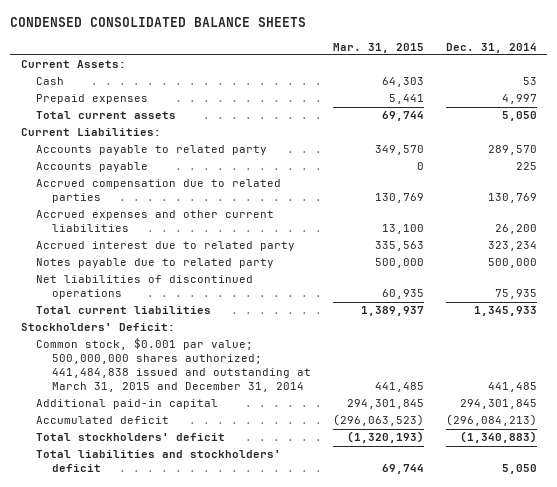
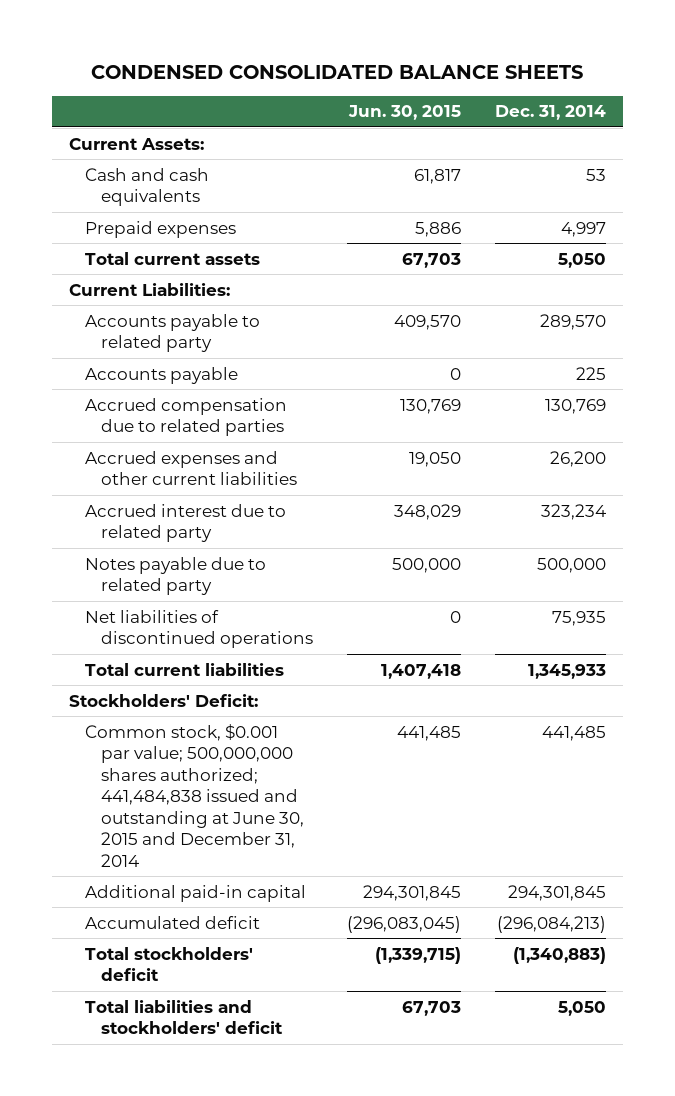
[332,42,424,53] Mar. 31, 2015 -> none
none -> [348,105,462,121] Jun. 30, 2015
[36,77,65,86] Cash -> [85,167,210,207] Cash and cash equivalents
[36,338,312,393] Common stock, $0.001 par value; 500,000,000 shares authorized; 441,484,838 issued and outstanding at March 31, 2015 and December 31, 2014 -> [85,723,305,867] Common stock, $0.001 par value; 500,000,000 shares authorized; 441,484,838 issued and outstanding at June 30, 2015 and December 31, 2014

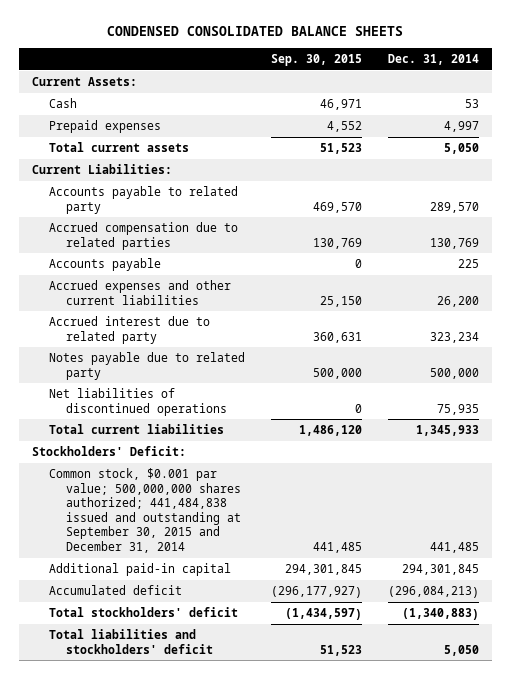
[348,105,462,121] Jun. 30, 2015 -> none
none -> [270,53,362,66] Sep. 30, 2015
[85,167,210,207] Cash and cash equivalents -> [49,98,78,109] Cash
[85,366,239,384] Accounts payable -> [49,258,162,272] Accounts payable
[85,723,305,867] Common stock, $0.001 par value; 500,000,000 shares authorized; 441,484,838 issued and outstanding at June 30, 2015 and December 31, 2014 -> [49,468,242,553] Common stock, $0.001 par value; 500,000,000 shares authorized; 441,484,838 issued and outstanding at September 30, 2015 and December 31, 2014

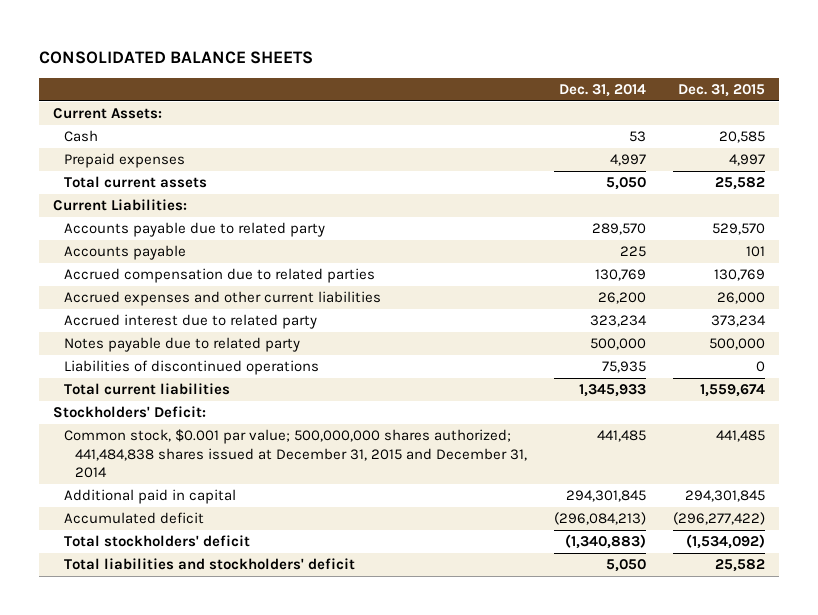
[107,26,404,37] CONDENSED CONSOLIDATED BALANCE SHEETS -> [38,50,313,64] CONSOLIDATED BALANCE SHEETS
[270,53,362,66] Sep. 30, 2015 -> none
none -> [678,83,766,97] Dec. 31, 2015
[49,186,239,214] Accounts payable to related party -> [63,222,325,238] Accounts payable due to related party
[49,222,239,250] Accrued compensation due to related parties -> [63,268,375,284] Accrued compensation due to related parties
[49,388,228,416] Net liabilities of discontinued operations -> [63,360,319,376] Liabilities of discontinued operations
[49,468,242,553] Common stock, $0.001 par value; 500,000,000 shares authorized; 441,484,838 issued and outstanding at September 30, 2015 and December 31, 2014 -> [63,429,527,479] Common stock, $0.001 par value; 500,000,000 shares authorized; 441,484,838 shares issued at December 31, 2015 and December 31, 2014
[49,563,232,577] Additional paid-in capital -> [63,489,236,505] Additional paid in capital

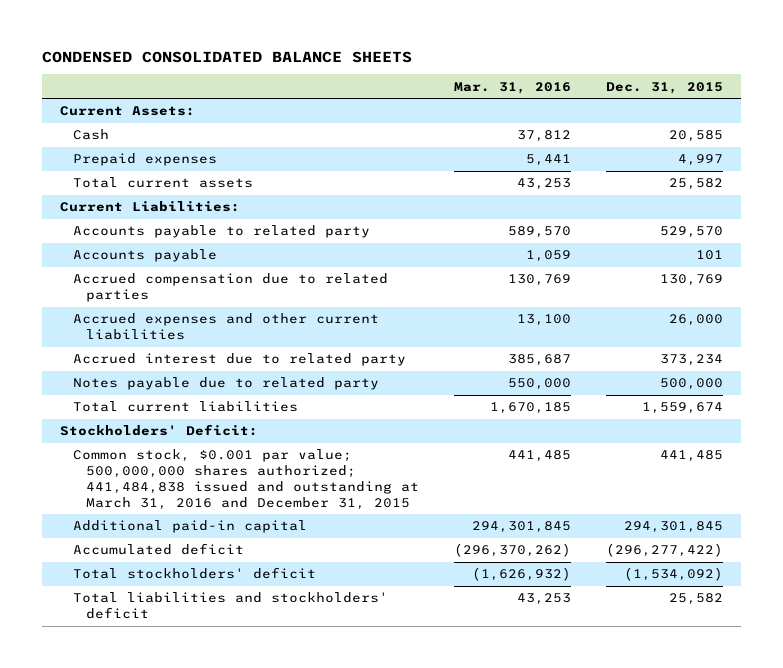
[38,50,313,64] CONSOLIDATED BALANCE SHEETS -> [42,50,413,63] CONDENSED CONSOLIDATED BALANCE SHEETS
[558,83,646,97] Dec. 31, 2014 -> none
none -> [453,81,571,94] Mar. 31, 2016
[63,222,325,238] Accounts payable due to related party -> [72,225,370,239] Accounts payable to related party
[63,360,319,376] Liabilities of discontinued operations -> none
[63,429,527,479] Common stock, $0.001 par value; 500,000,000 shares authorized; 441,484,838 shares issued at December 31, 2015 and December 31, 2014 -> [72,449,419,510] Common stock, $0.001 par value; 500,000,000 shares authorized; 441,484,838 issued and outstanding at March 31, 2016 and December 31, 2015
[63,489,236,505] Additional paid in capital -> [72,520,307,534] Additional paid-in capital

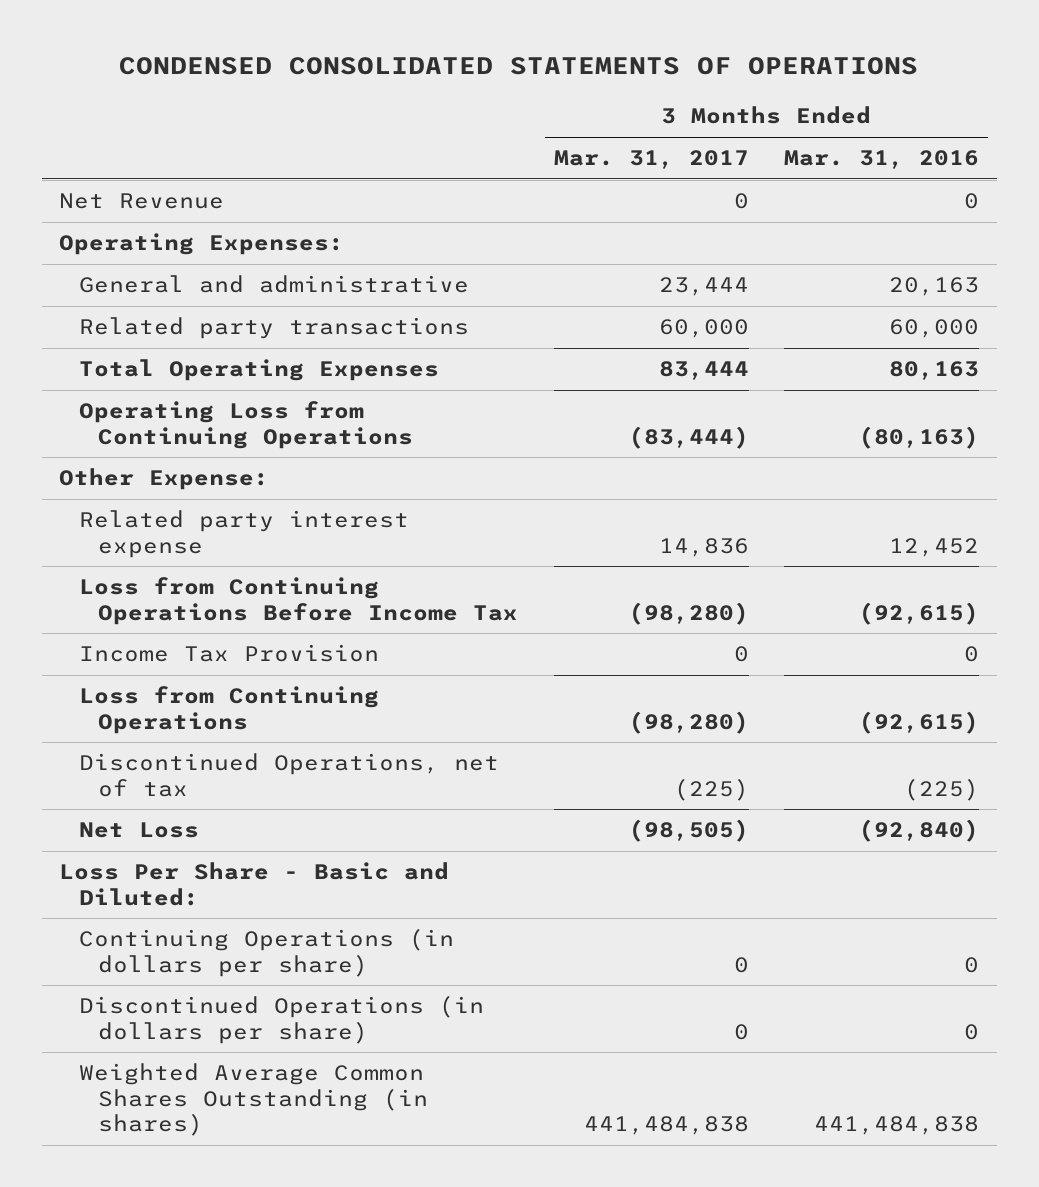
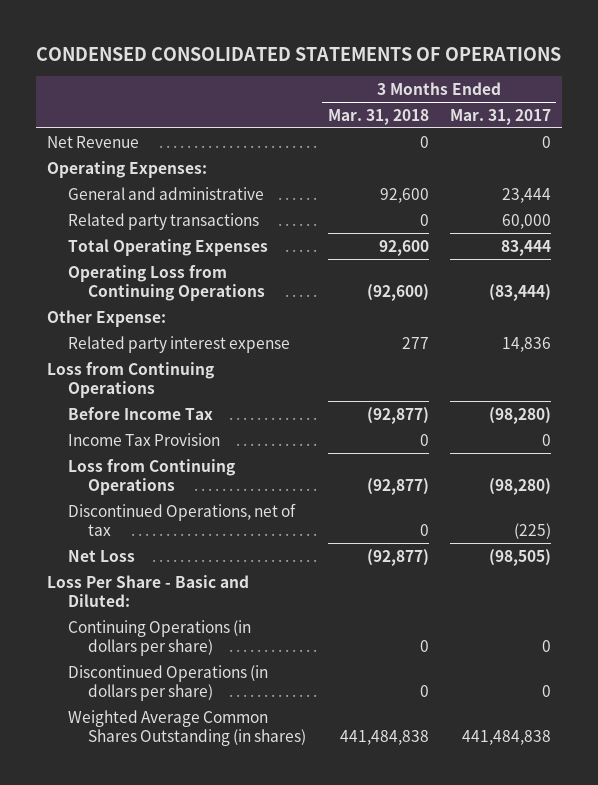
[784,150,980,170] Mar. 31, 2016 -> none
none -> [327,108,429,125] Mar. 31, 2018
none -> [47,361,215,399] Loss from Continuing Operations
[78,577,518,625] Loss from Continuing Operations Before Income Tax -> [67,406,213,420] Before Income Tax

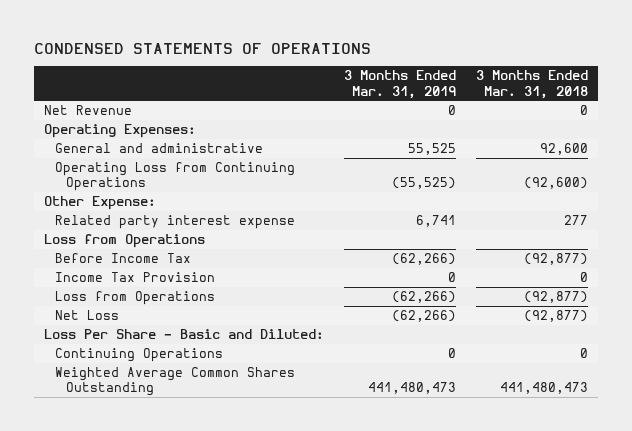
[36,46,562,61] CONDENSED CONSOLIDATED STATEMENTS OF OPERATIONS -> [34,42,372,54] CONDENSED STATEMENTS OF OPERATIONS
[450,108,552,125] Mar. 31, 2017 -> none
none -> [344,70,457,99] 3 Months Ended Mar. 31, 2019
[67,212,259,230] Related party transactions -> none
[67,238,268,256] Total Operating Expenses -> none
[47,361,215,399] Loss from Continuing Operations -> [44,234,206,249] Loss from Operations
[67,502,296,537] Discontinued Operations, net of tax -> none
[67,458,235,496] Loss from Continuing Operations -> [55,291,216,306] Loss from Operations
[67,664,268,702] Discontinued Operations (in dollars per share) -> none
[67,619,251,657] Continuing Operations (in dollars per share) -> [55,348,224,363] Continuing Operations
[67,709,307,747] Weighted Average Common Shares Outstanding (in shares) -> [55,367,296,397] Weighted Average Common Shares Outstanding
[339,730,429,746] 441,484,838 -> [499,382,588,395] 441,480,473

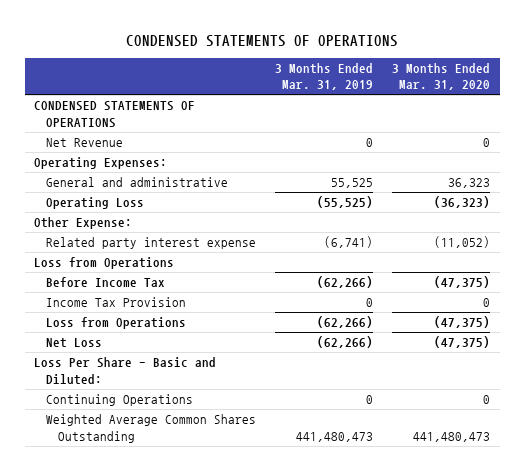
[475,70,588,99] 3 Months Ended Mar. 31, 2018 -> none
none -> [392,62,491,91] 3 Months Ended Mar. 31, 2020
none -> [34,101,196,128] CONDENSED STATEMENTS OF OPERATIONS
[55,162,296,192] Operating Loss from Continuing Operations -> [46,197,145,210] Operating Loss
[416,215,457,228] 6,741 -> [324,236,374,249] (6,741)

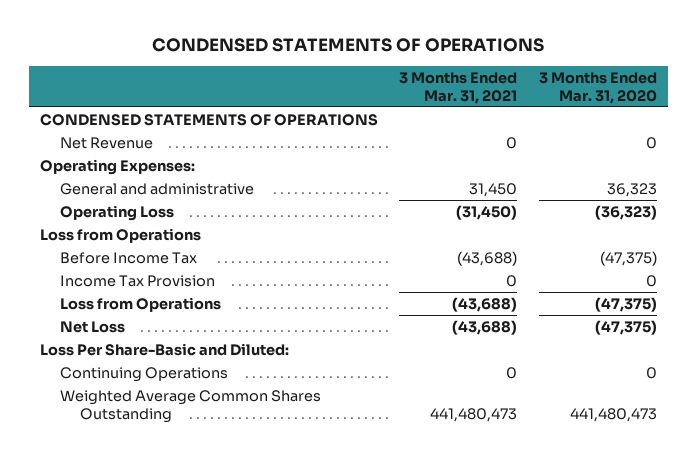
[275,62,374,91] 3 Months Ended Mar. 31, 2019 -> none
none -> [399,71,518,104] 3 Months Ended Mar. 31, 2021
[34,217,133,230] Other Expense: -> none
[46,237,257,250] Related party interest expense -> none
[34,357,217,385] Loss Per Share - Basic and Diluted: -> [39,342,289,356] Loss Per Share-Basic and Diluted:

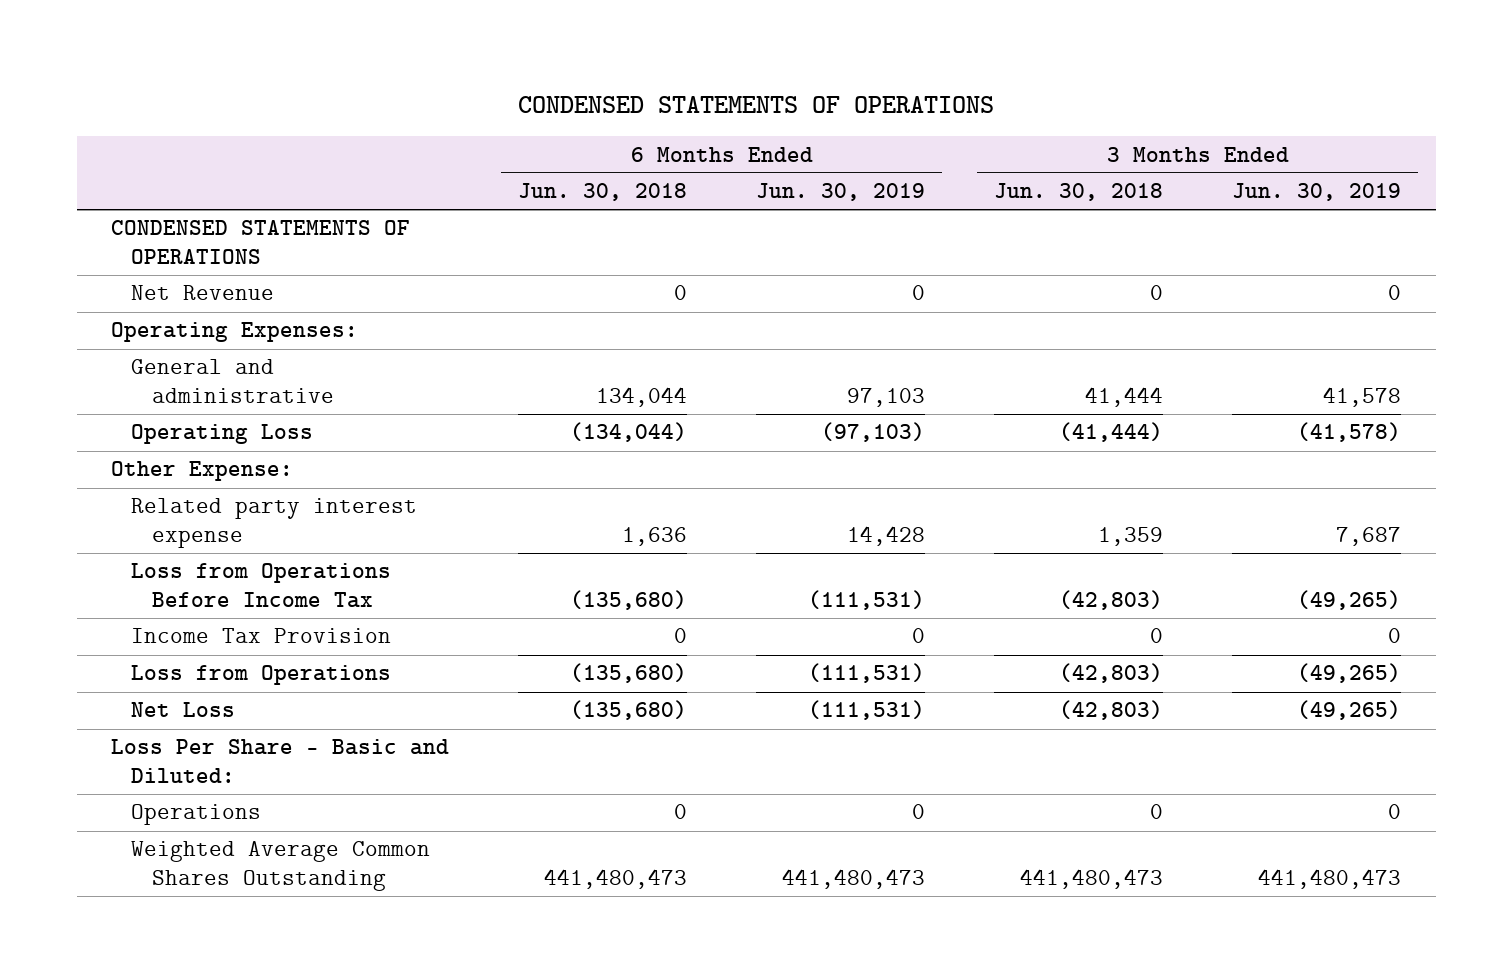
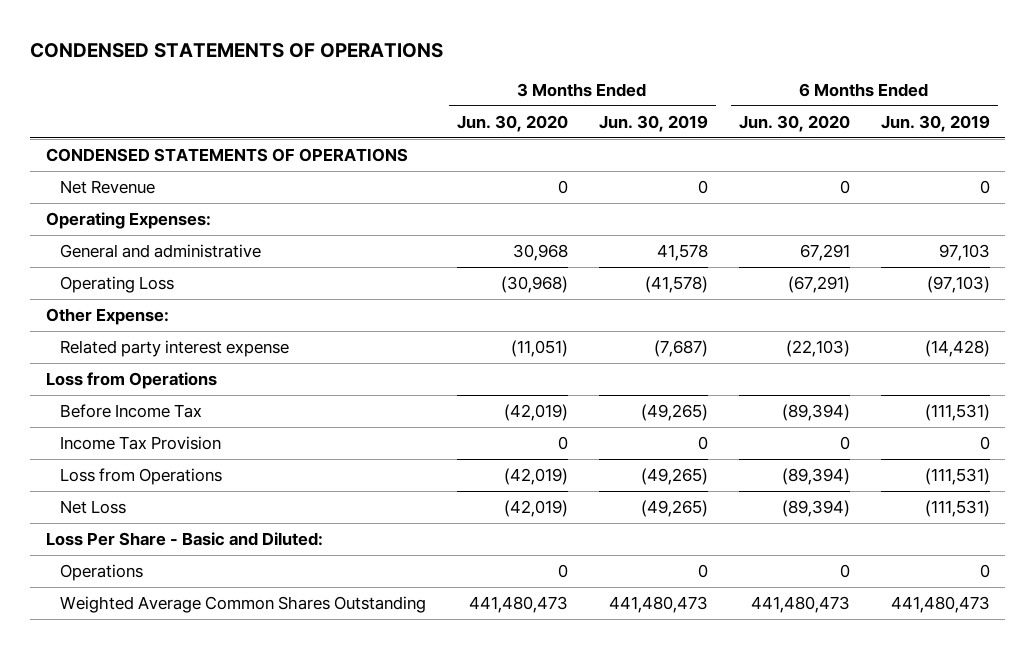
[518,183,688,202] Jun. 30, 2018 -> none
[994,183,1164,202] Jun. 30, 2018 -> none
none -> [456,114,568,132] Jun. 30, 2020
none -> [738,114,850,132] Jun. 30, 2020
[847,525,926,546] 14,428 -> [924,340,990,358] (14,428)
[1336,526,1402,546] 7,687 -> [653,340,708,358] (7,687)
none -> [45,372,217,390] Loss from Operations
[131,563,392,608] Loss from Operations Before Income Tax -> [59,404,202,419] Before Income Tax

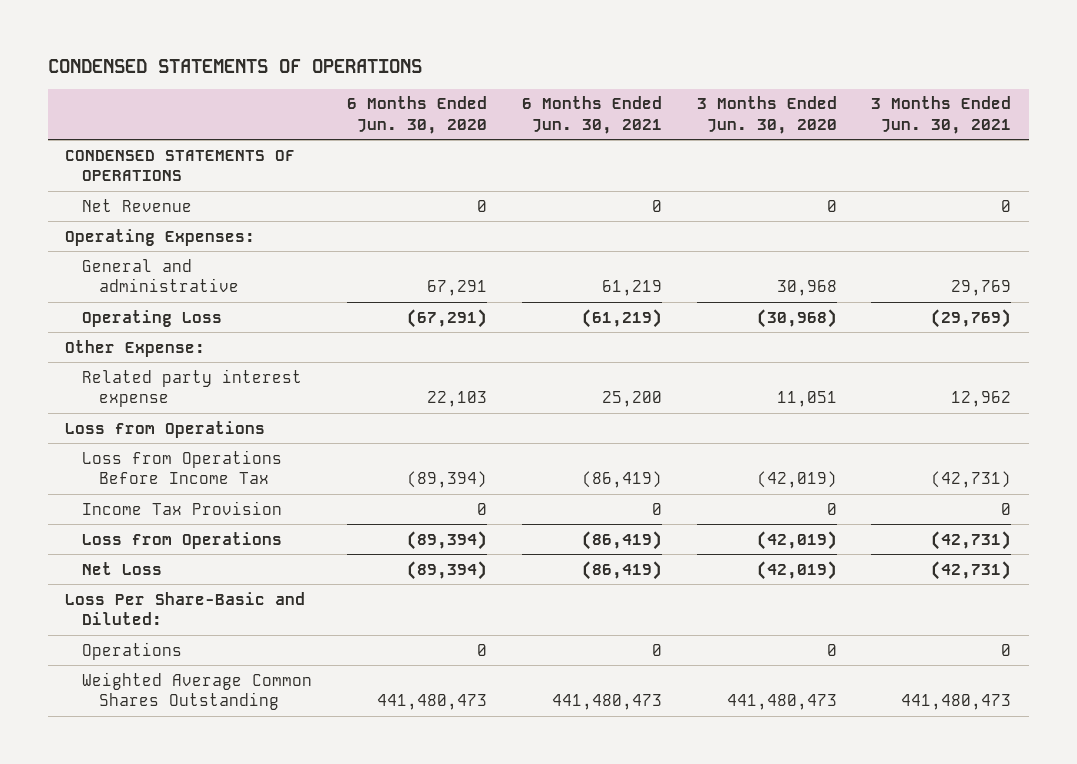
[598,114,708,132] Jun. 30, 2019 -> none
[880,114,990,132] Jun. 30, 2019 -> none
none -> [521,96,662,134] 6 Months Ended Jun. 30, 2021
none -> [871,96,1012,134] 3 Months Ended Jun. 30, 2021
[510,340,568,358] (11,051) -> [776,391,837,408] 11,051
[785,340,850,358] (22,103) -> [426,391,487,408] 22,103
[59,404,202,419] Before Income Tax -> [81,449,282,485] Loss from Operations Before Income Tax
[45,532,323,547] Loss Per Share - Basic and Diluted: -> [65,591,306,626] Loss Per Share-Basic and Diluted:

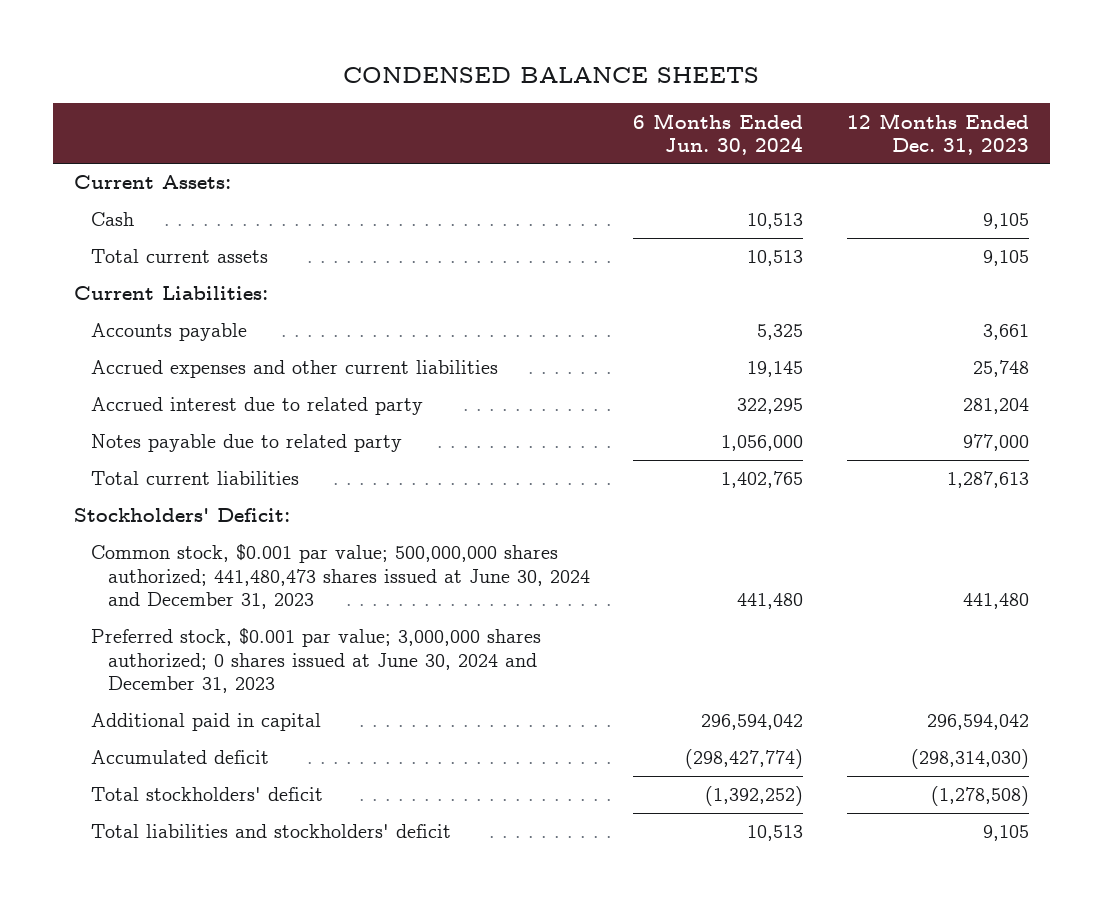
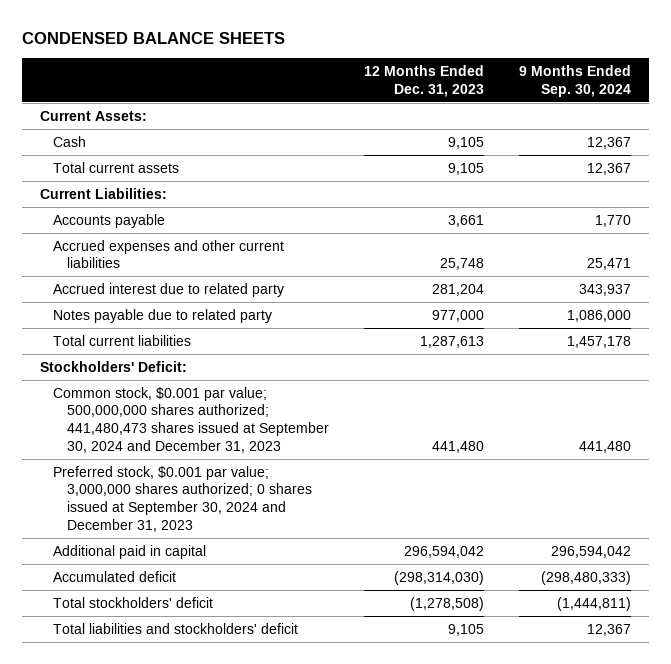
[633,112,804,155] 6 Months Ended Jun. 30, 2024 -> none
none -> [519,65,632,97] 9 Months Ended Sep. 30, 2024
[91,544,591,609] Common stock, $0.001 par value; 500,000,000 shares authorized; 441,480,473 shares issued at June 30, 2024 and December 31, 2023 -> [53,386,329,453] Common stock, $0.001 par value; 500,000,000 shares authorized; 441,480,473 shares issued at September 30, 2024 and December 31, 2023
[91,628,542,693] Preferred stock, $0.001 par value; 3,000,000 shares authorized; 0 shares issued at June 30, 2024 and December 31, 2023 -> [53,465,312,532] Preferred stock, $0.001 par value; 3,000,000 shares authorized; 0 shares issued at September 30, 2024 and December 31, 2023

